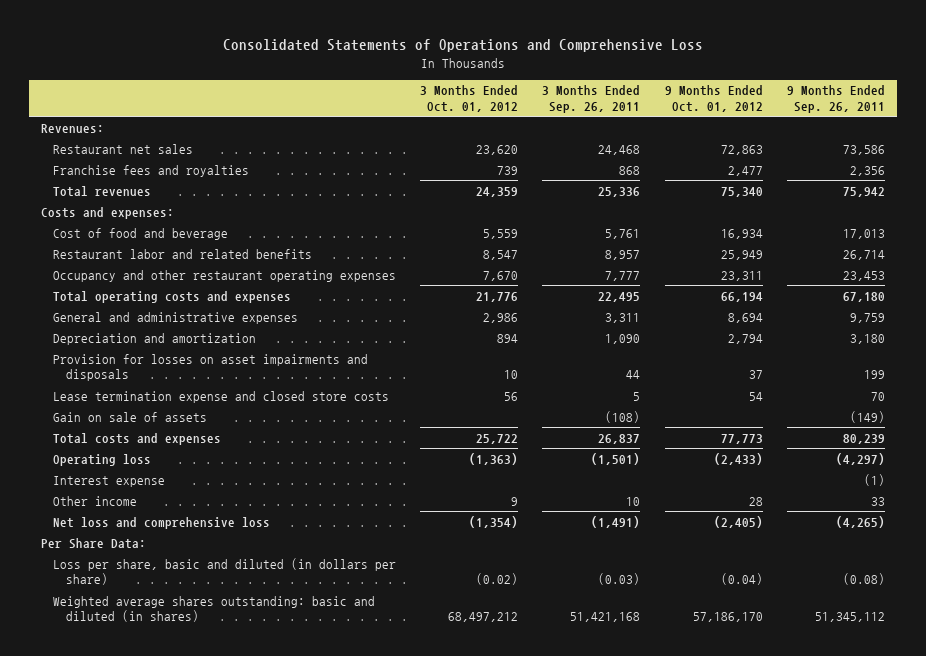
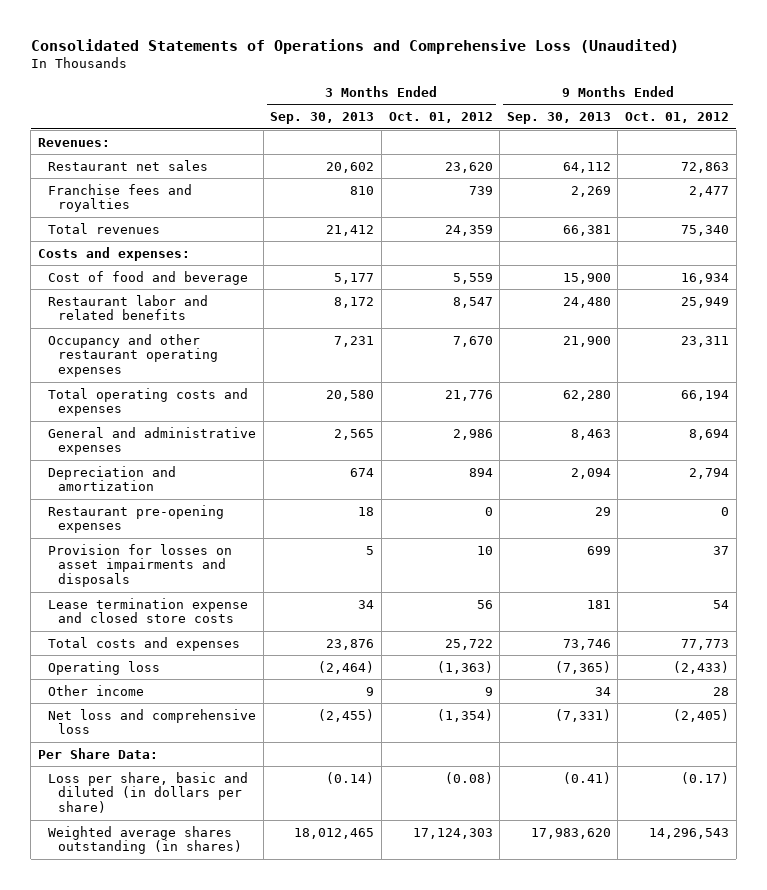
[222,39,703,53] Consolidated Statements of Operations and Comprehensive Loss -> [30,38,679,54] Consolidated Statements of Operations and Comprehensive Loss (Unaudited)
[542,85,641,113] 3 Months Ended Sep. 26, 2011 -> none
[786,85,885,113] 9 Months Ended Sep. 26, 2011 -> none
none -> [270,112,375,125] Sep. 30, 2013
none -> [506,112,611,125] Sep. 30, 2013
none -> [48,504,225,534] Restaurant pre-opening expenses
[53,411,208,422] Gain on sale of assets -> none
[53,475,166,487] Interest expense -> none
[476,573,519,586] (0.02) -> [444,771,493,784] (0.08)
[720,573,763,586] (0.04) -> [680,771,729,784] (0.17)
[53,595,376,623] Weighted average shares outstanding: basic and diluted (in shares) -> [48,825,243,855] Weighted average shares outstanding (in shares)
[448,612,519,623] 68,497,212 -> [412,827,493,839] 17,124,303
[692,612,763,623] 57,186,170 -> [648,827,729,839] 14,296,543

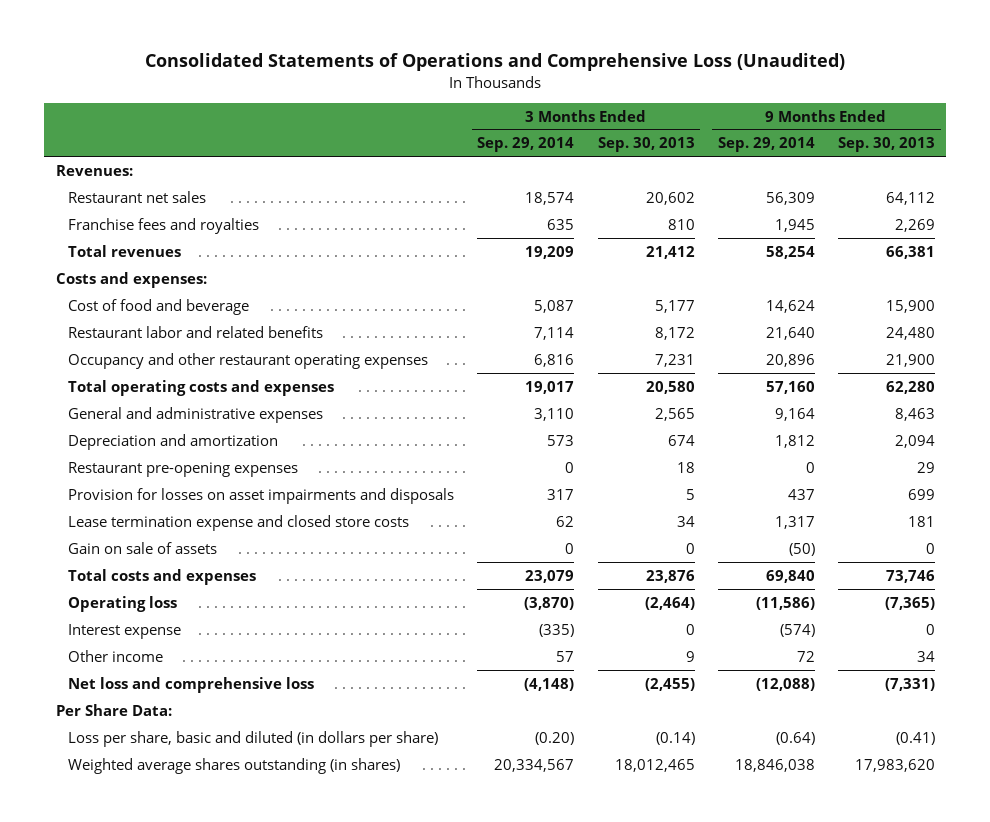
[388,112,493,124] Oct. 01, 2012 -> none
[624,112,729,124] Oct. 01, 2012 -> none
none -> [477,137,575,153] Sep. 29, 2014
none -> [717,137,815,153] Sep. 29, 2014
none -> [68,541,218,554] Gain on sale of assets
none -> [68,623,182,639] Interest expense

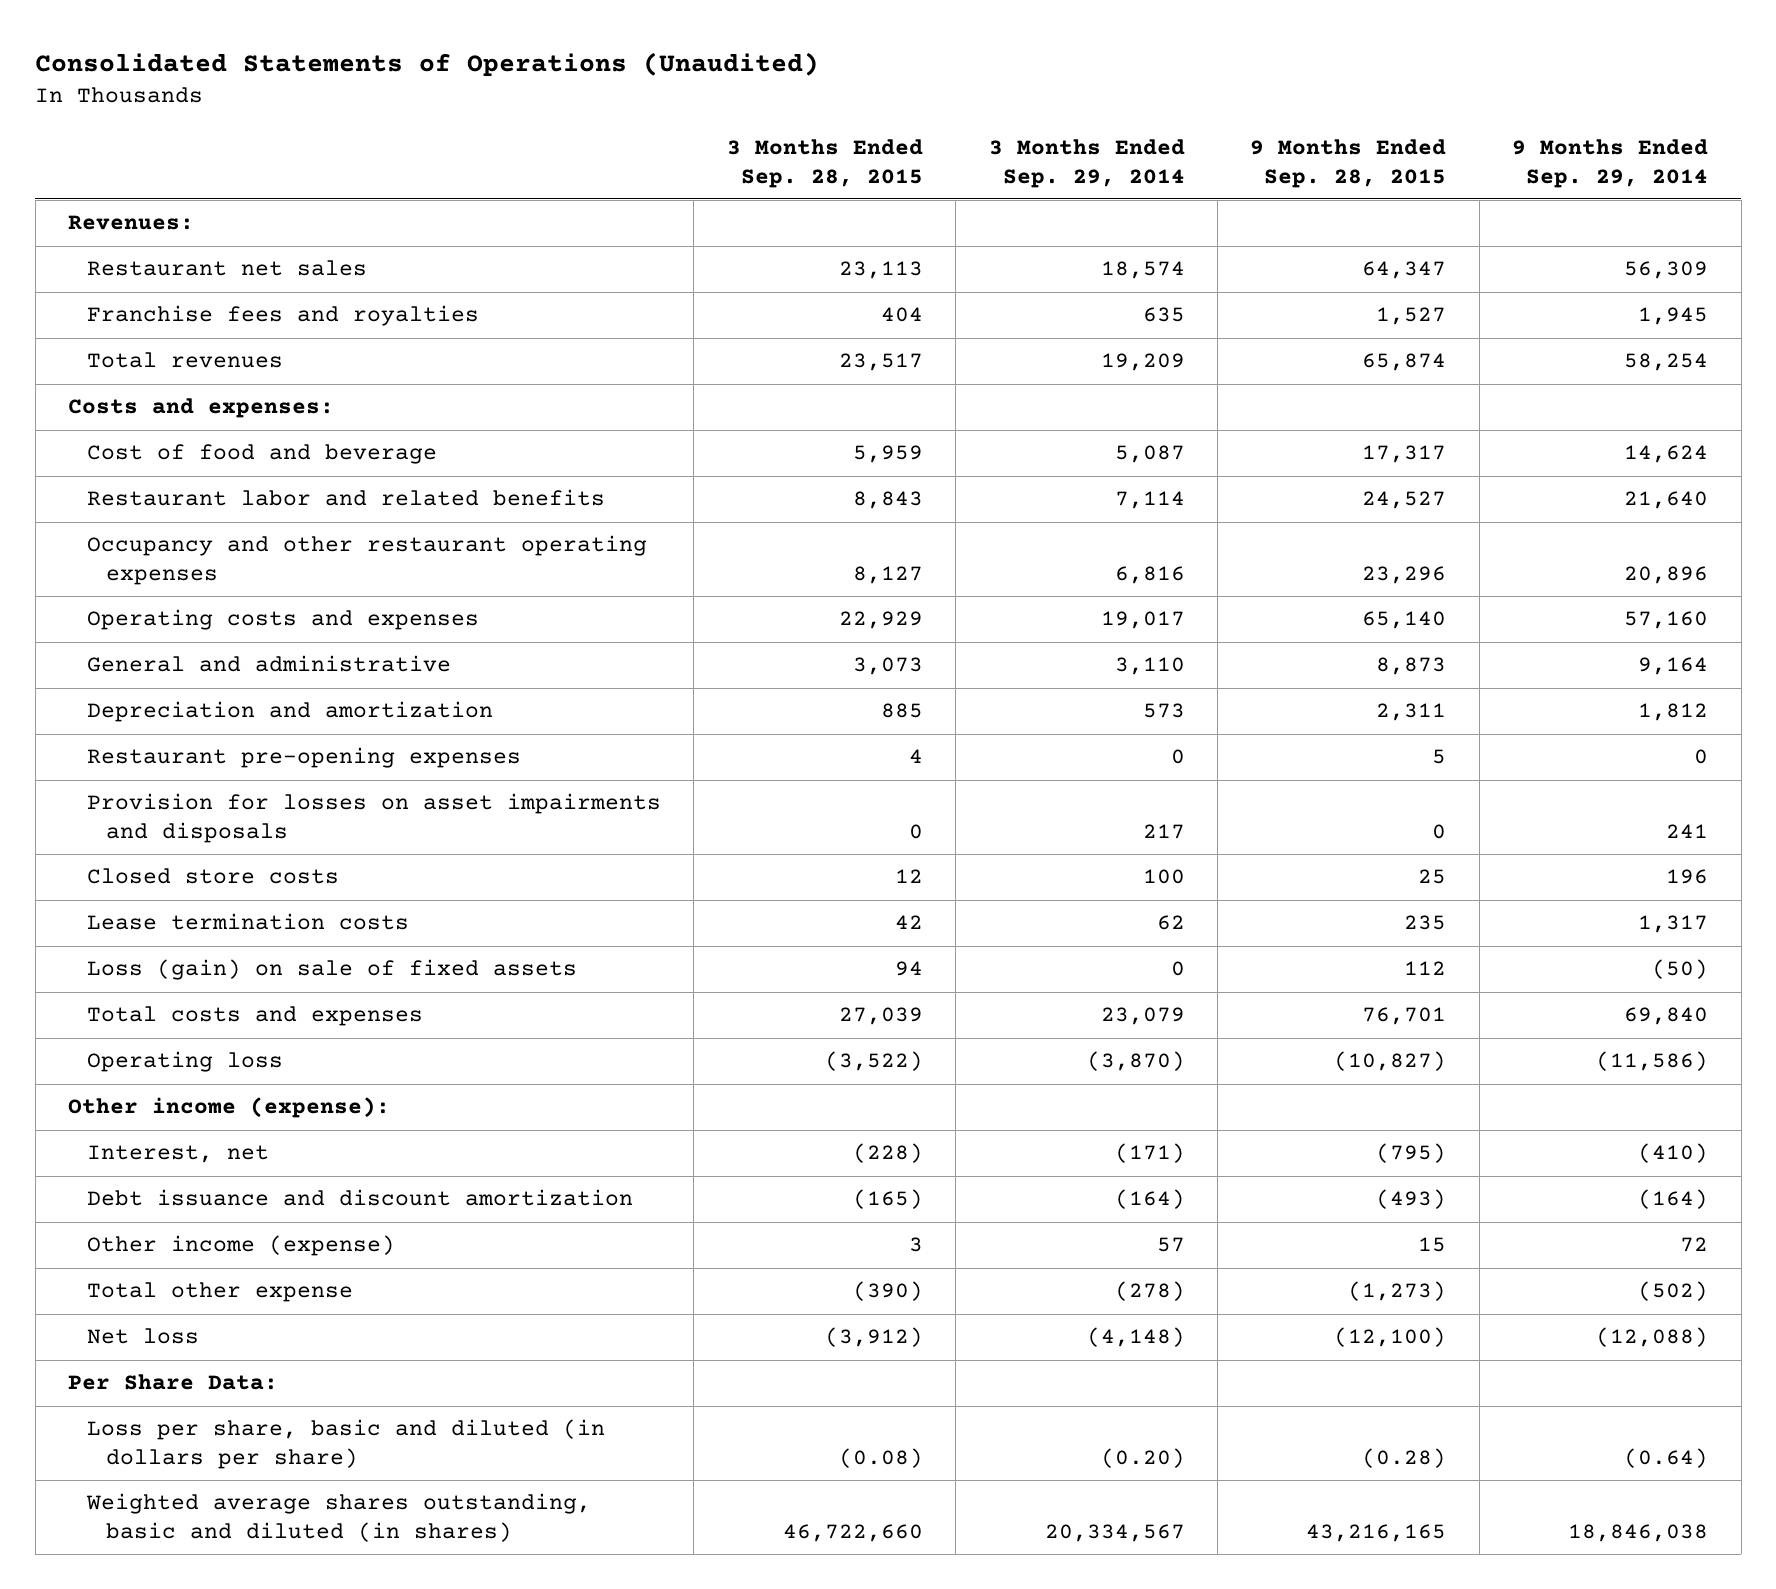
[145,53,846,72] Consolidated Statements of Operations and Comprehensive Loss (Unaudited) -> [35,51,820,77] Consolidated Statements of Operations (Unaudited)
[597,137,695,153] Sep. 30, 2013 -> none
[837,137,935,153] Sep. 30, 2013 -> none
none -> [726,139,923,188] 3 Months Ended Sep. 28, 2015
none -> [1250,139,1447,188] 9 Months Ended Sep. 28, 2015
[68,379,335,396] Total operating costs and expenses -> [86,609,479,631] Operating costs and expenses
[68,406,324,423] General and administrative expenses -> [86,655,451,673] General and administrative
[547,488,575,500] 317 -> [1142,823,1185,839] 217
[787,488,815,500] 437 -> [1666,823,1709,838] 241
none -> [86,868,339,885] Closed store costs
[68,514,410,531] Lease termination expense and closed store costs -> [86,913,409,931] Lease termination costs
[68,541,218,554] Gain on sale of assets -> [86,959,577,981] Loss (gain) on sale of fixed assets
none -> [67,1097,390,1119] Other income (expense):
[68,623,182,639] Interest expense -> [86,1145,269,1164] Interest, net
[539,623,575,637] (335) -> [1114,1143,1185,1164] (171)
[779,623,815,637] (574) -> [1638,1143,1709,1164] (410)
none -> [86,1189,633,1207] Debt issuance and discount amortization
none -> [86,1235,395,1257] Other income (expense)
[68,649,164,662] Other income -> [86,1282,353,1303] Total other expense
[556,650,575,662] 57 -> [1114,1281,1185,1302] (278)
[796,650,815,662] 72 -> [1638,1281,1709,1302] (502)
[68,676,315,693] Net loss and comprehensive loss -> [86,1328,199,1345] Net loss
[68,757,401,774] Weighted average shares outstanding (in shares) -> [85,1493,591,1542] Weighted average shares outstanding, basic and diluted (in shares)

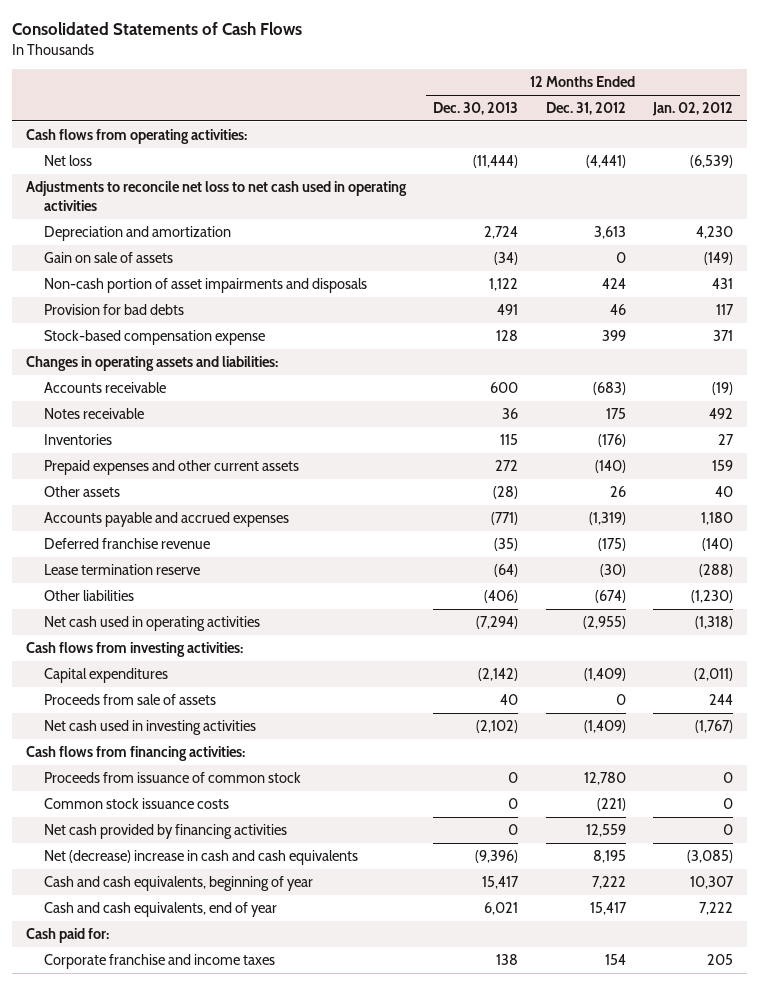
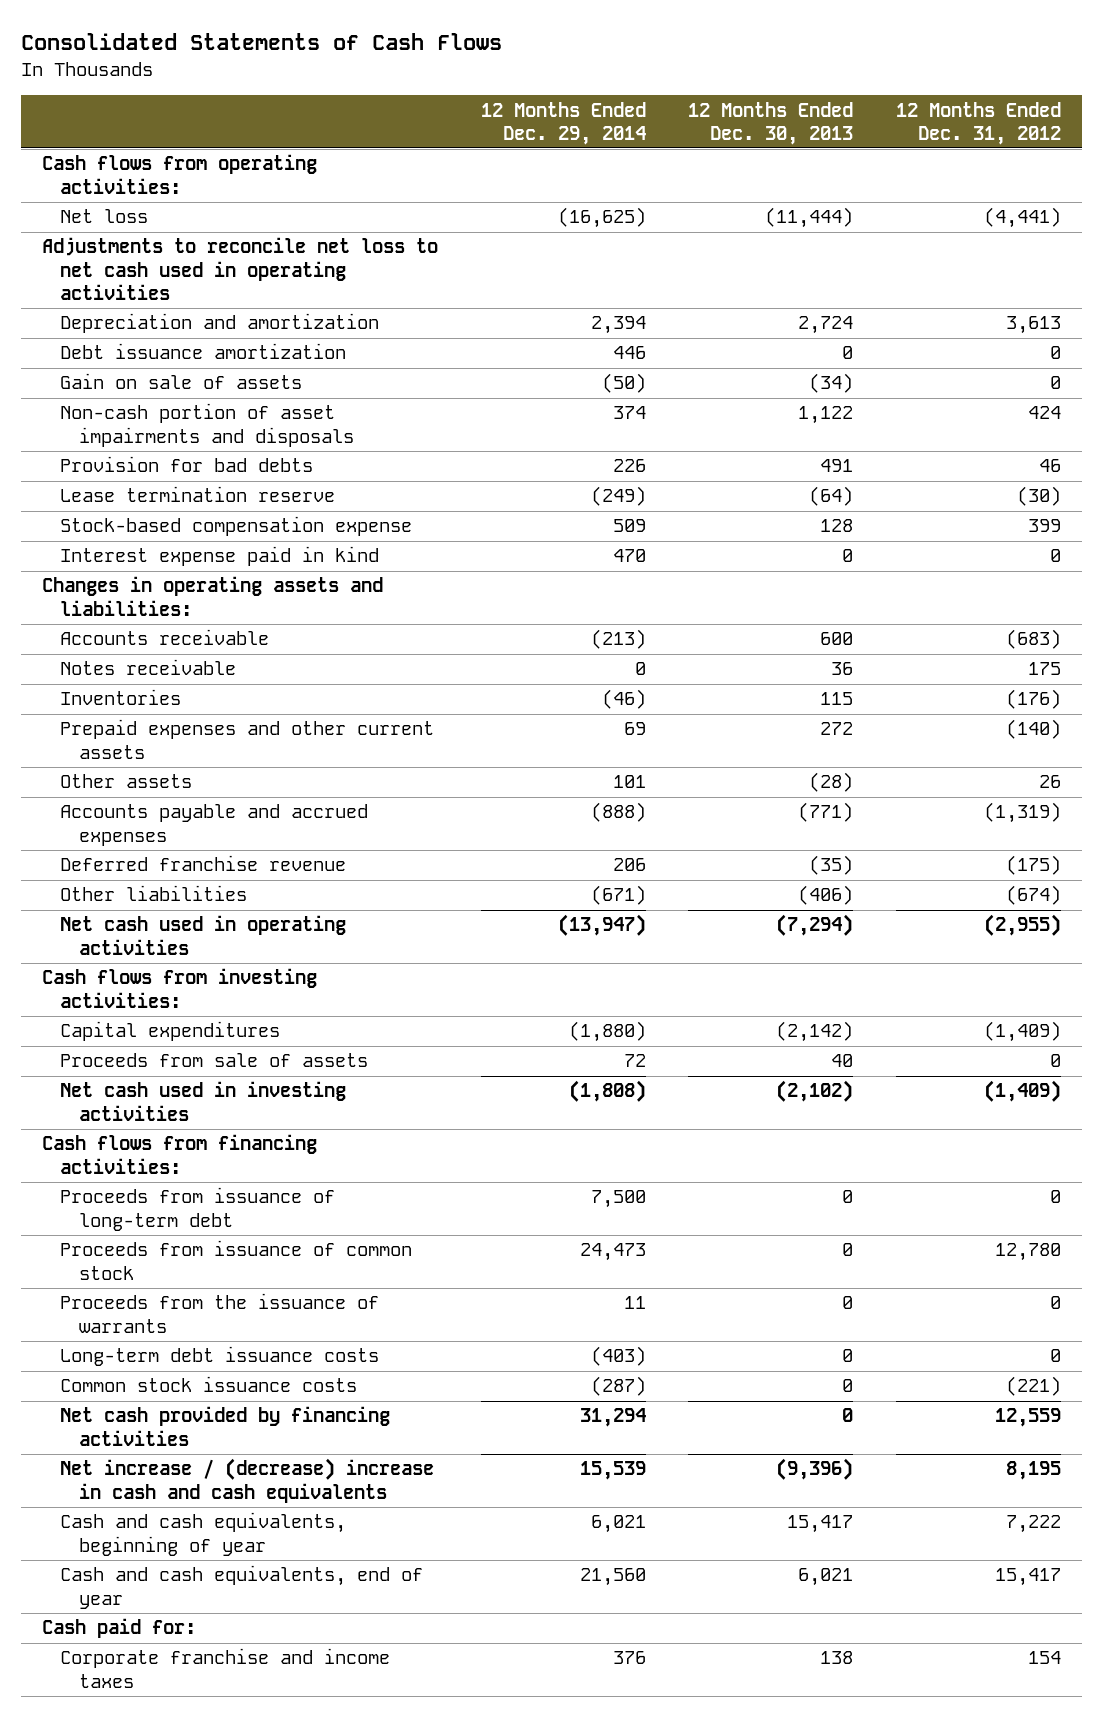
[651,102,733,117] Jan. 02, 2012 -> none
none -> [480,101,646,145] 12 Months Ended Dec. 29, 2014
none -> [60,343,347,360] Debt issuance amortization
[43,564,200,576] Lease termination reserve -> [60,486,336,503] Lease termination reserve
none -> [60,546,380,567] Interest expense paid in kind
none -> [60,1187,336,1231] Proceeds from issuance of long-term debt
none -> [60,1293,380,1333] Proceeds from the issuance of warrants
none -> [60,1346,380,1367] Long-term debt issuance costs
[43,850,358,866] Net (decrease) increase in cash and cash equivalents -> [60,1458,435,1503] Net increase / (decrease) increase in cash and cash equivalents

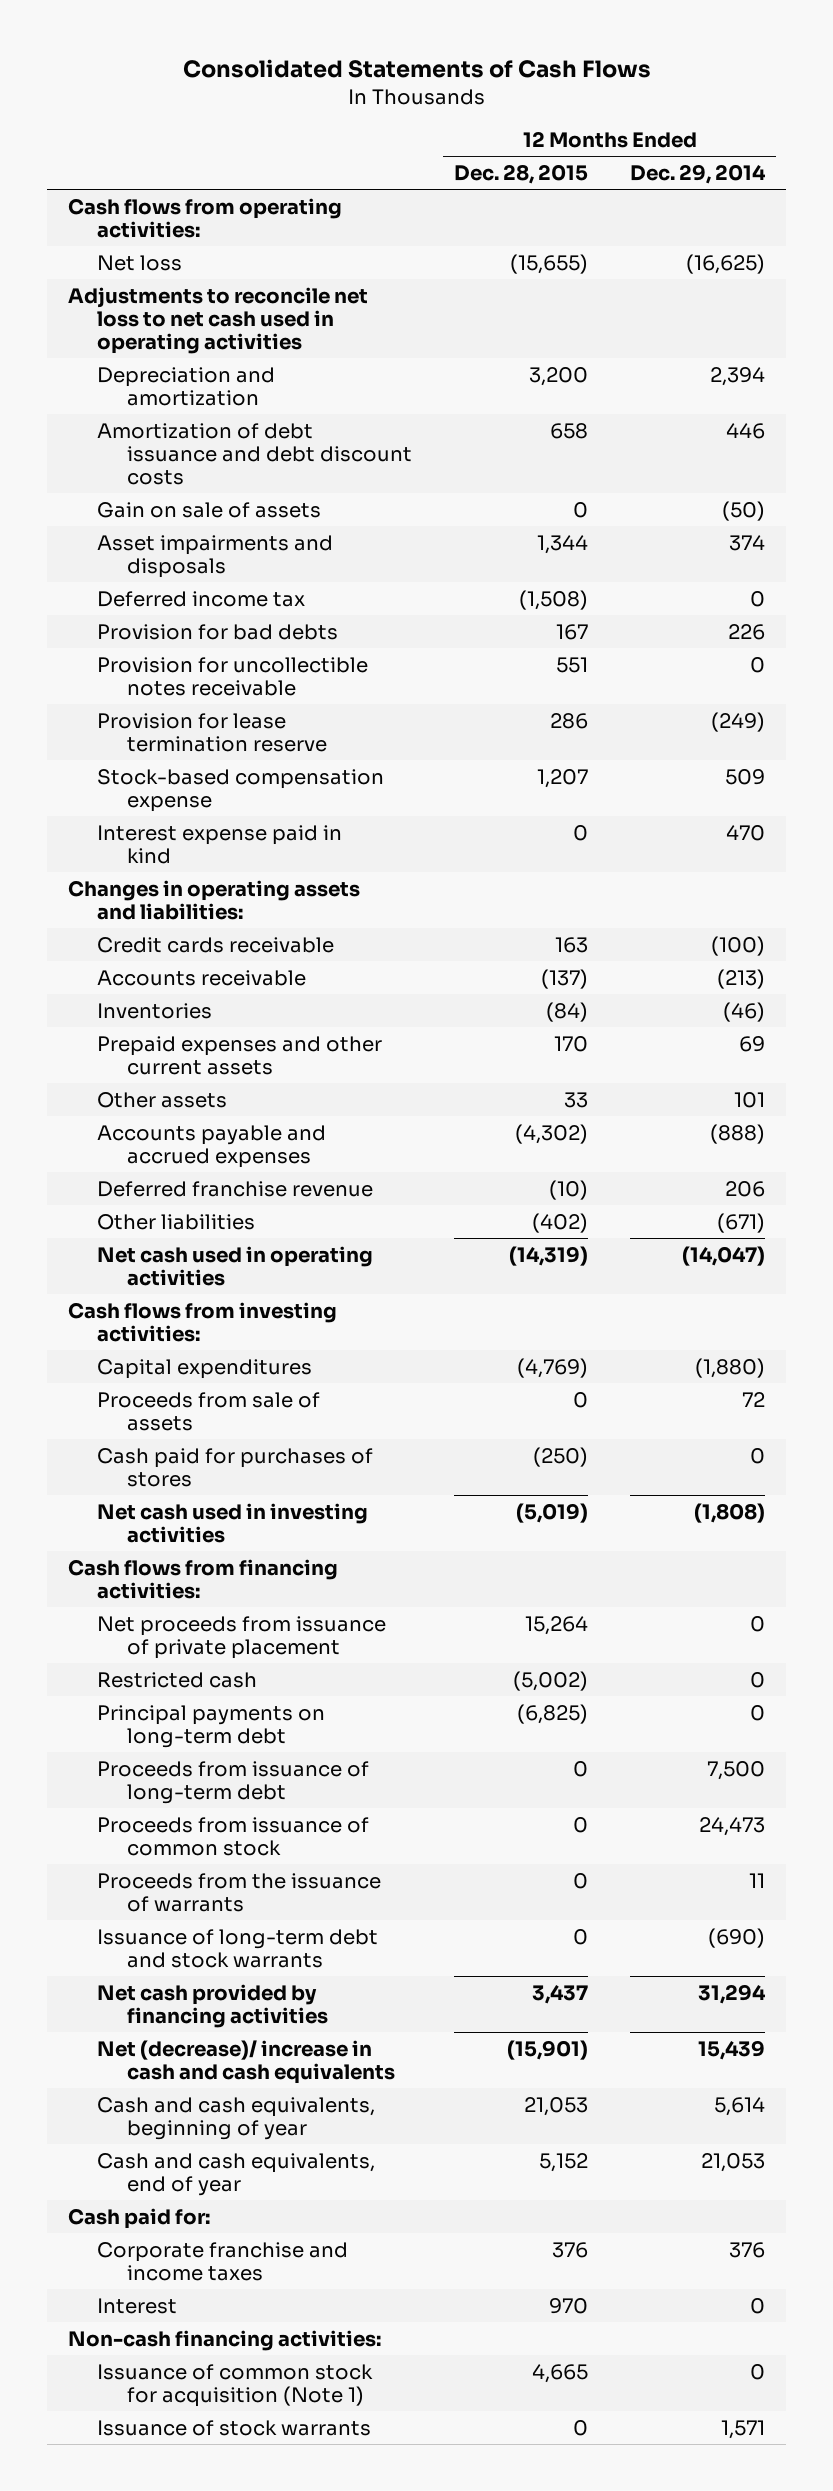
[688,101,854,145] 12 Months Ended Dec. 30, 2013 -> none
[895,101,1061,145] 12 Months Ended Dec. 31, 2012 -> none
none -> [453,164,588,185] Dec. 28, 2015
[60,343,347,360] Debt issuance amortization -> [97,422,412,485] Amortization of debt issuance and debt discount costs
[60,403,354,447] Non-cash portion of asset impairments and disposals -> [97,534,334,578] Asset impairments and disposals
none -> [97,590,306,607] Deferred income tax
none -> [97,656,369,696] Provision for uncollectible notes receivable
[60,486,336,503] Lease termination reserve -> [97,712,327,752] Provision for lease termination reserve
none -> [97,936,335,953] Credit cards receivable
[60,659,237,676] Notes receivable -> none
[557,914,646,937] (13,947) -> [682,1245,766,1266] (14,047)
none -> [97,1447,374,1487] Cash paid for purchases of stores
none -> [97,1615,387,1659] Net proceeds from issuance of private placement
none -> [97,1671,258,1688] Restricted cash
none -> [97,1704,326,1748] Principal payments on long-term debt
[60,1376,358,1393] Common stock issuance costs -> none
[60,1346,380,1367] Long-term debt issuance costs -> [97,1928,379,1968] Issuance of long-term debt and stock warrants
[590,1346,646,1367] (403) -> [708,1927,766,1948] (690)
[60,1458,435,1503] Net increase / (decrease) increase in cash and cash equivalents -> [97,2039,395,2084] Net (decrease)/ increase in cash and cash equivalents
[579,1461,646,1481] 15,539 -> [698,2039,766,2060] 15,439
[590,1515,646,1534] 6,021 -> [714,2096,766,2116] 5,614
[579,1568,646,1587] 21,560 -> [701,2152,766,2172] 21,053
none -> [97,2297,178,2314] Interest
none -> [67,2329,381,2351] Non-cash financing activities:
none -> [97,2363,374,2407] Issuance of common stock for acquisition (Note 1)
none -> [97,2419,372,2436] Issuance of stock warrants

